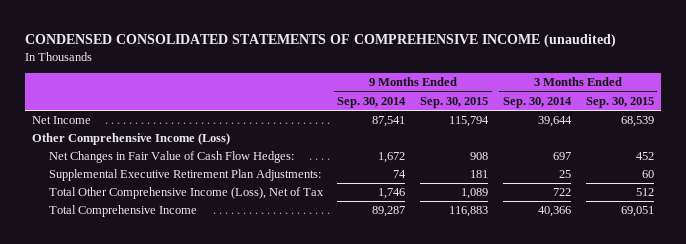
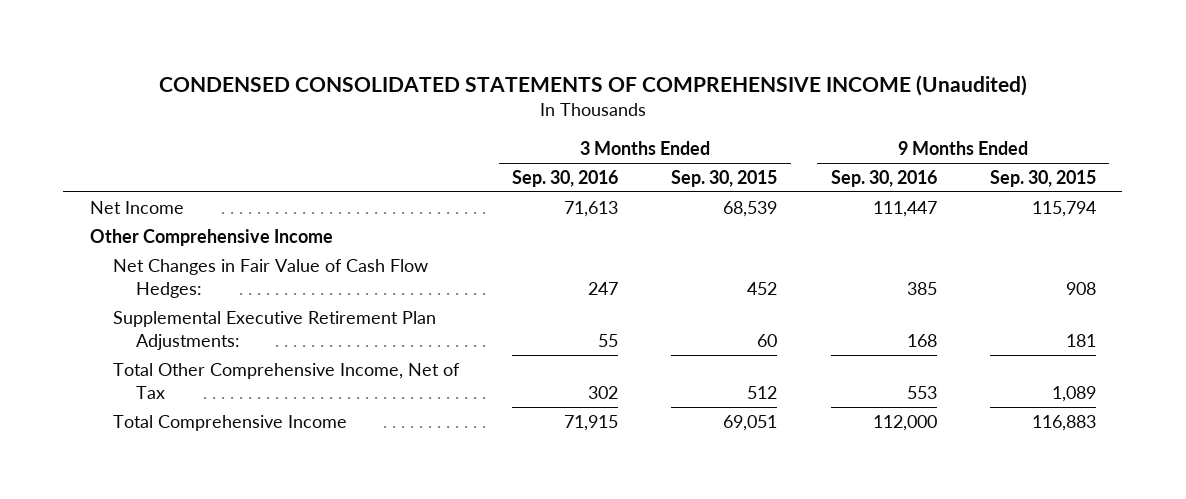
[25,34,617,48] CONDENSED CONSOLIDATED STATEMENTS OF COMPREHENSIVE INCOME (unaudited) -> [158,74,1027,96] CONDENSED CONSOLIDATED STATEMENTS OF COMPREHENSIVE INCOME (Unaudited)
[337,96,407,108] Sep. 30, 2014 -> none
[502,96,572,108] Sep. 30, 2014 -> none
none -> [512,170,619,188] Sep. 30, 2016
none -> [830,170,937,188] Sep. 30, 2016
[32,133,231,146] Other Comprehensive Income (Loss) -> [89,228,333,246] Other Comprehensive Income
[48,187,324,200] Total Other Comprehensive Income (Loss), Net of Tax -> [113,362,461,400] Total Other Comprehensive Income, Net of Tax

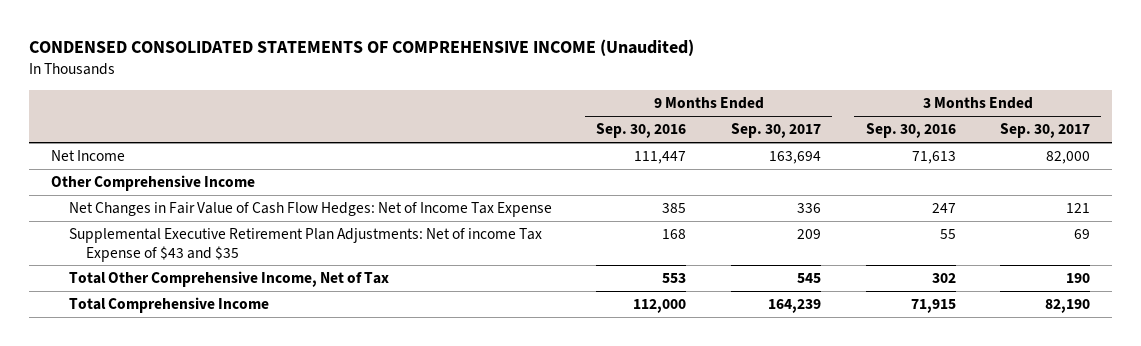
[671,170,778,188] Sep. 30, 2015 -> none
[989,170,1096,188] Sep. 30, 2015 -> none
none -> [730,123,821,139] Sep. 30, 2017
none -> [1000,123,1091,139] Sep. 30, 2017
[113,258,429,299] Net Changes in Fair Value of Cash Flow Hedges: -> [68,202,552,218] Net Changes in Fair Value of Cash Flow Hedges: Net of Income Tax Expense
[113,310,437,351] Supplemental Executive Retirement Plan Adjustments: -> [68,228,542,262] Supplemental Executive Retirement Plan Adjustments: Net of income Tax Expense of $43 and $35

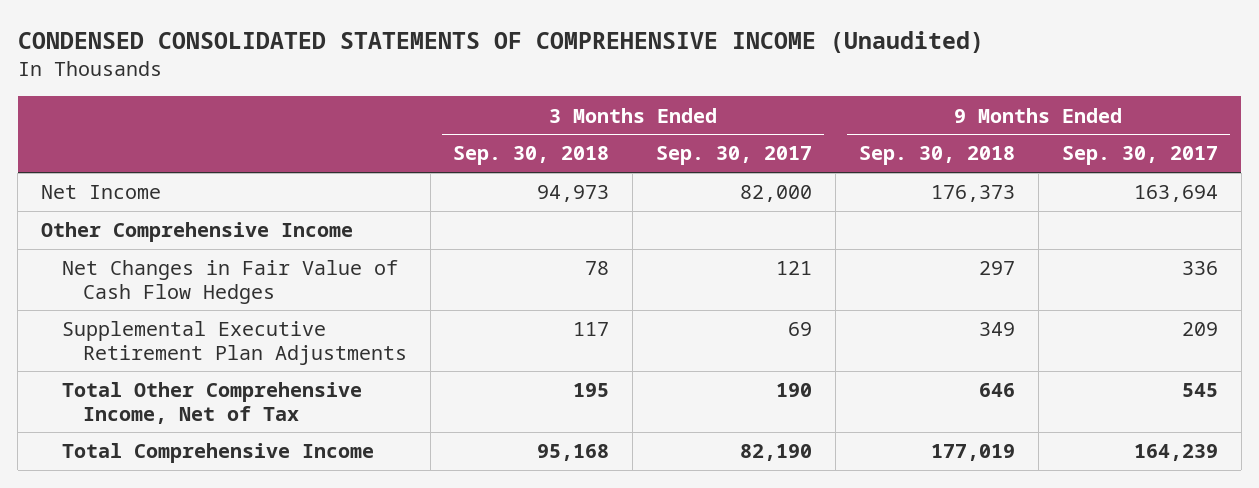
[596,123,687,139] Sep. 30, 2016 -> none
[865,123,956,139] Sep. 30, 2016 -> none
none -> [453,146,610,166] Sep. 30, 2018
none -> [859,146,1016,166] Sep. 30, 2018
[68,202,552,218] Net Changes in Fair Value of Cash Flow Hedges: Net of Income Tax Expense -> [61,260,398,304] Net Changes in Fair Value of Cash Flow Hedges
[68,228,542,262] Supplemental Executive Retirement Plan Adjustments: Net of income Tax Expense of $43 and $35 -> [61,321,407,365] Supplemental Executive Retirement Plan Adjustments

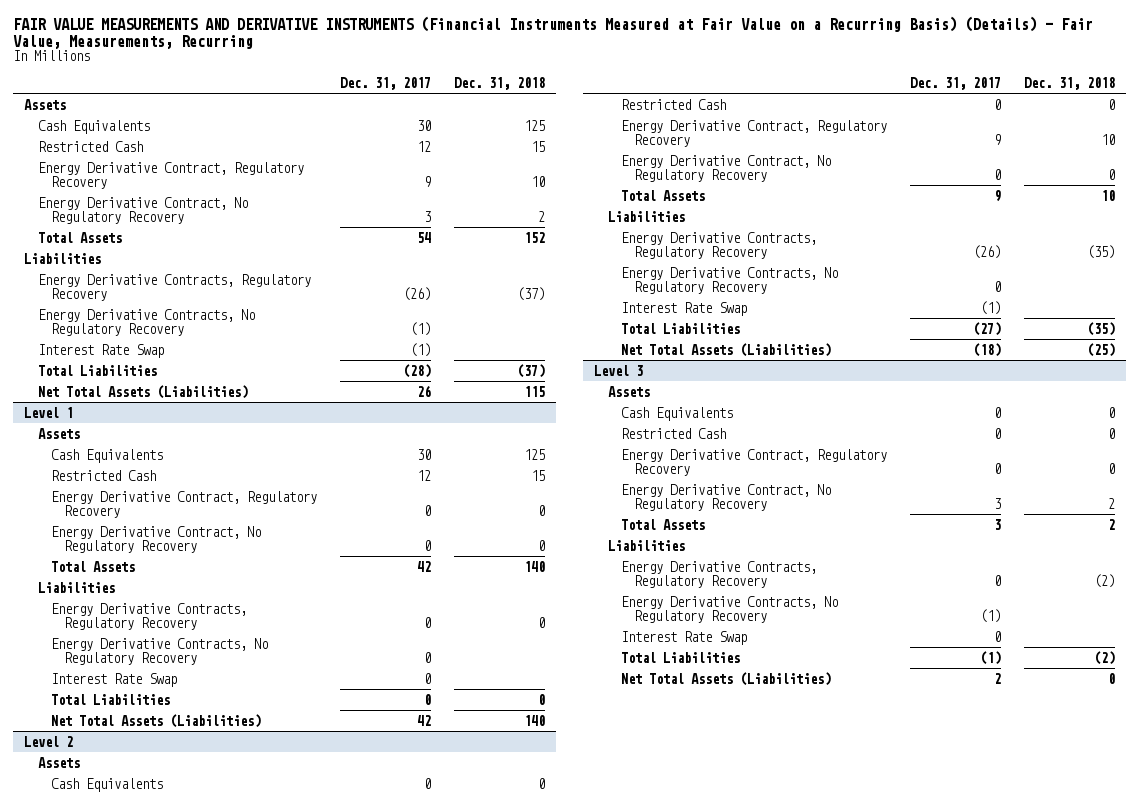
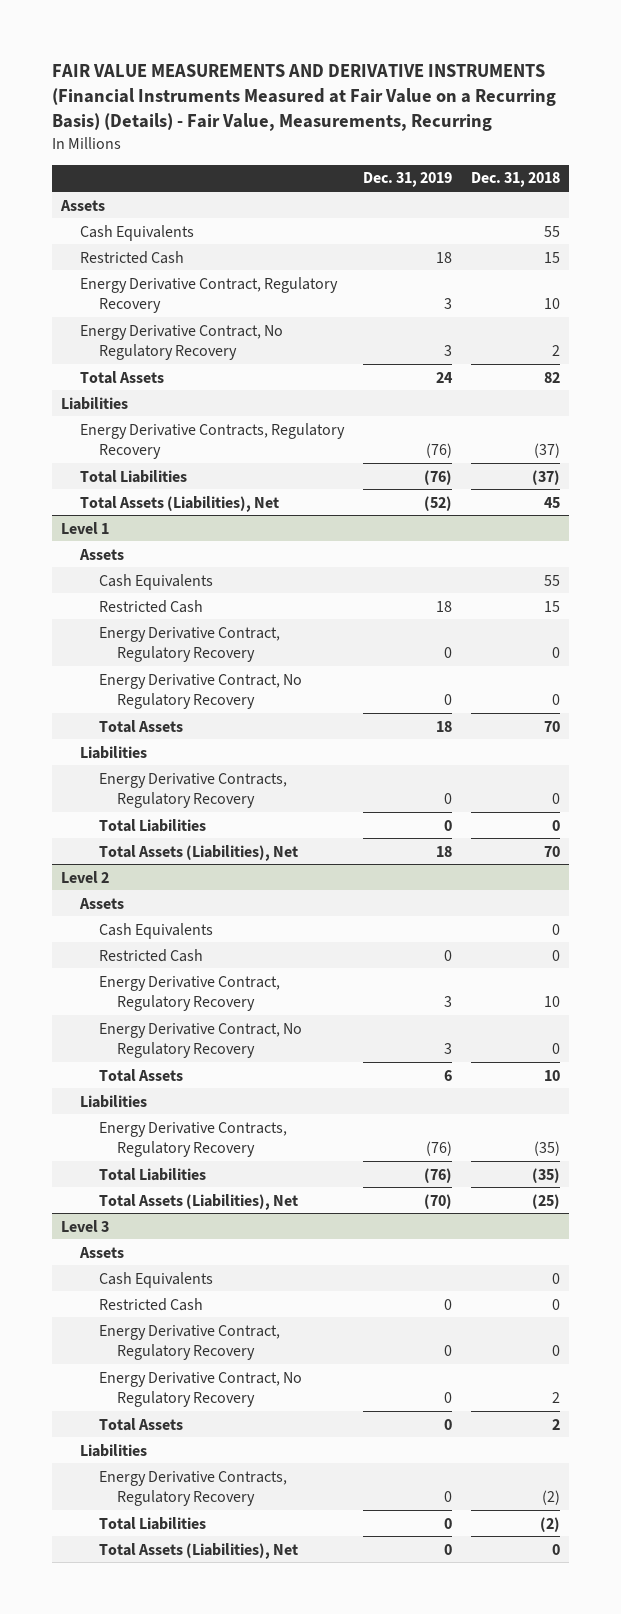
[339,76,431,90] Dec. 31, 2017 -> none
none -> [362,172,452,188] Dec. 31, 2019
[523,119,545,131] 125 -> [543,225,560,237] 55
[523,231,545,243] 152 -> [543,371,560,383] 82
[37,308,255,336] Energy Derivative Contracts, No Regulatory Recovery -> none
[37,343,164,358] Interest Rate Swap -> none
[37,384,248,399] Net Total Assets (Liabilities) -> [79,495,279,512] Total Assets (Liabilities), Net
[523,385,545,397] 115 -> [543,496,560,508] 45
[523,448,545,460] 125 -> [543,574,560,586] 55
[523,560,545,572] 140 -> [543,720,560,732] 70
[50,637,268,665] Energy Derivative Contracts, No Regulatory Recovery -> none
[50,672,177,687] Interest Rate Swap -> none
[50,713,261,728] Net Total Assets (Liabilities) -> [98,844,298,861] Total Assets (Liabilities), Net
[523,714,545,726] 140 -> [543,845,560,857] 70
[620,266,838,294] Energy Derivative Contracts, No Regulatory Recovery -> none
[620,301,747,316] Interest Rate Swap -> none
[620,342,831,357] Net Total Assets (Liabilities) -> [98,1193,298,1210] Total Assets (Liabilities), Net
[620,595,838,623] Energy Derivative Contracts, No Regulatory Recovery -> none
[620,630,747,645] Interest Rate Swap -> none
[620,671,831,686] Net Total Assets (Liabilities) -> [98,1542,298,1559] Total Assets (Liabilities), Net

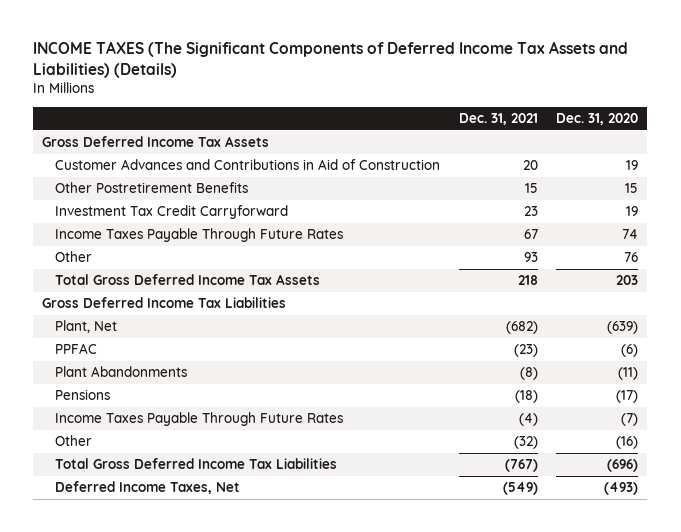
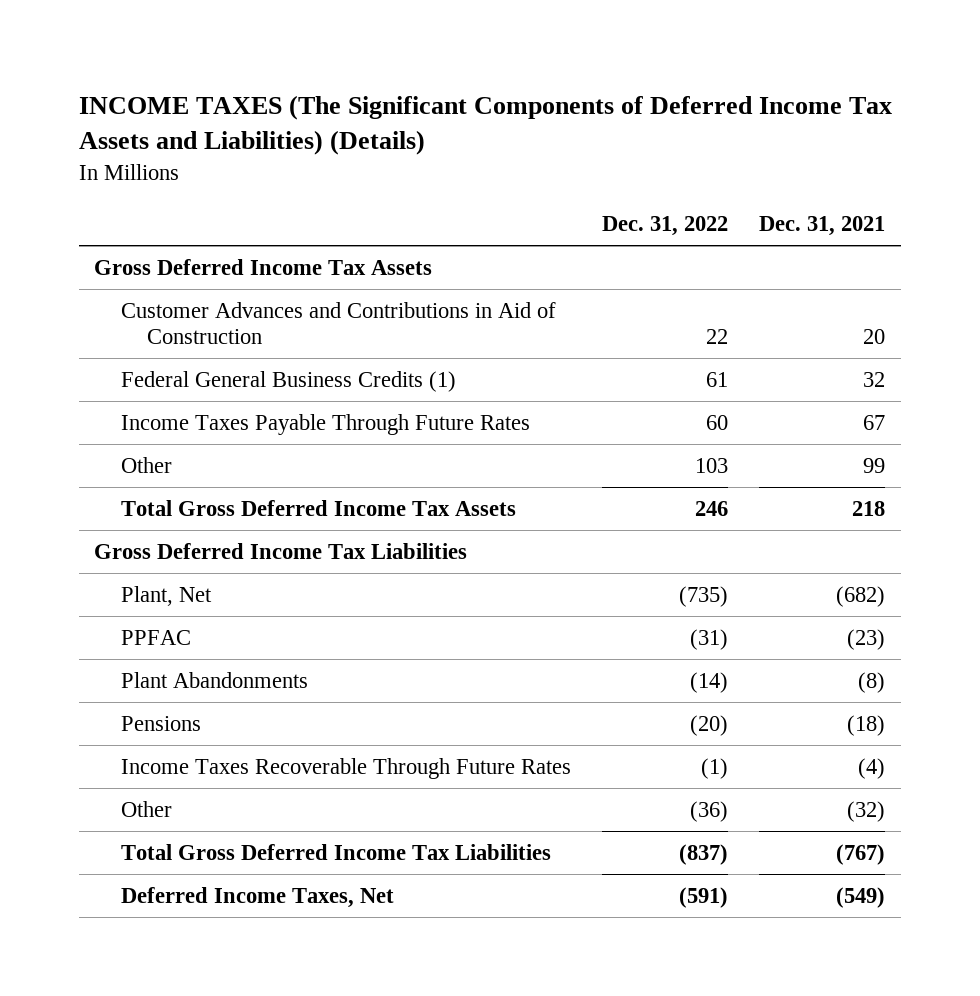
[556,113,639,126] Dec. 31, 2020 -> none
none -> [602,216,729,237] Dec. 31, 2022
[55,182,249,194] Other Postretirement Benefits -> none
[55,205,289,220] Investment Tax Credit Carryforward -> none
none -> [120,370,456,392] Federal General Business Credits (1)
[523,252,538,263] 93 -> [863,457,886,473] 99
[55,412,344,427] Income Taxes Payable Through Future Rates -> [120,757,571,779] Income Taxes Recoverable Through Future Rates

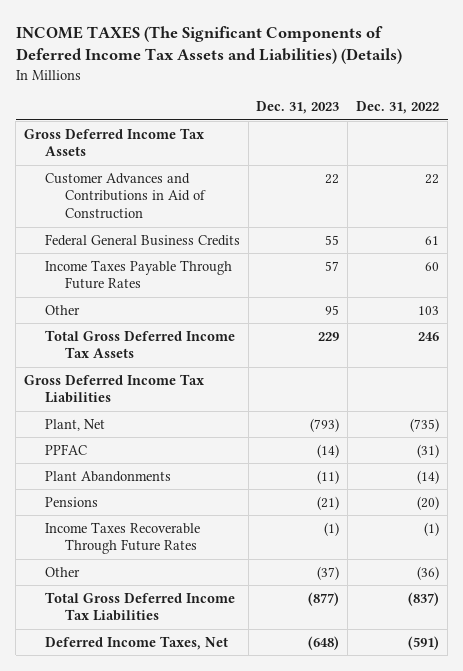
[759,216,886,237] Dec. 31, 2021 -> none
none -> [256,101,340,115] Dec. 31, 2023
[120,370,456,392] Federal General Business Credits (1) -> [44,233,240,246] Federal General Business Credits

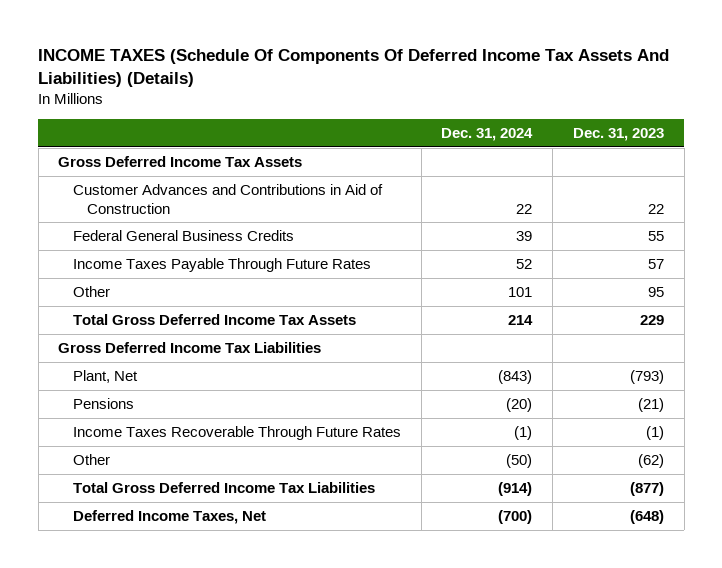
[15,25,402,65] INCOME TAXES (The Significant Components of Deferred Income Tax Assets and Liabilities) (Details) -> [38,49,670,88] INCOME TAXES (Schedule Of Components Of Deferred Income Tax Assets And Liabilities) (Details)
[356,101,440,115] Dec. 31, 2022 -> none
none -> [441,127,534,141] Dec. 31, 2024
[44,443,87,455] PPFAC -> none
[44,470,171,482] Plant Abandonments -> none
[317,565,340,580] (37) -> [637,453,664,468] (62)

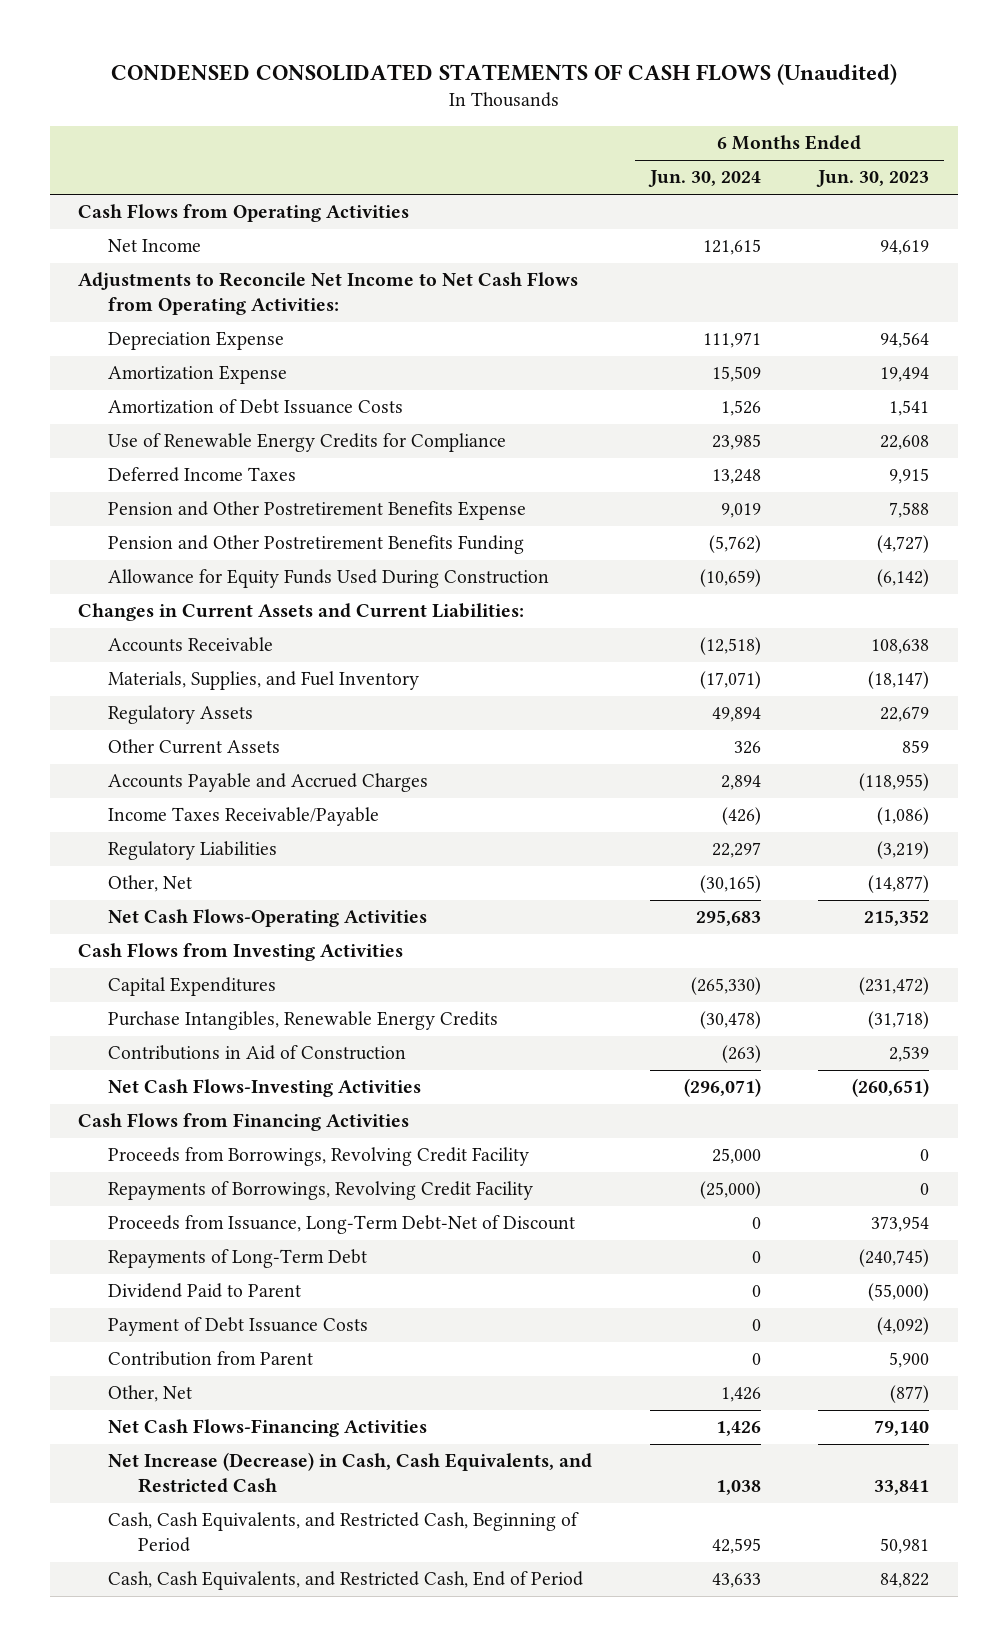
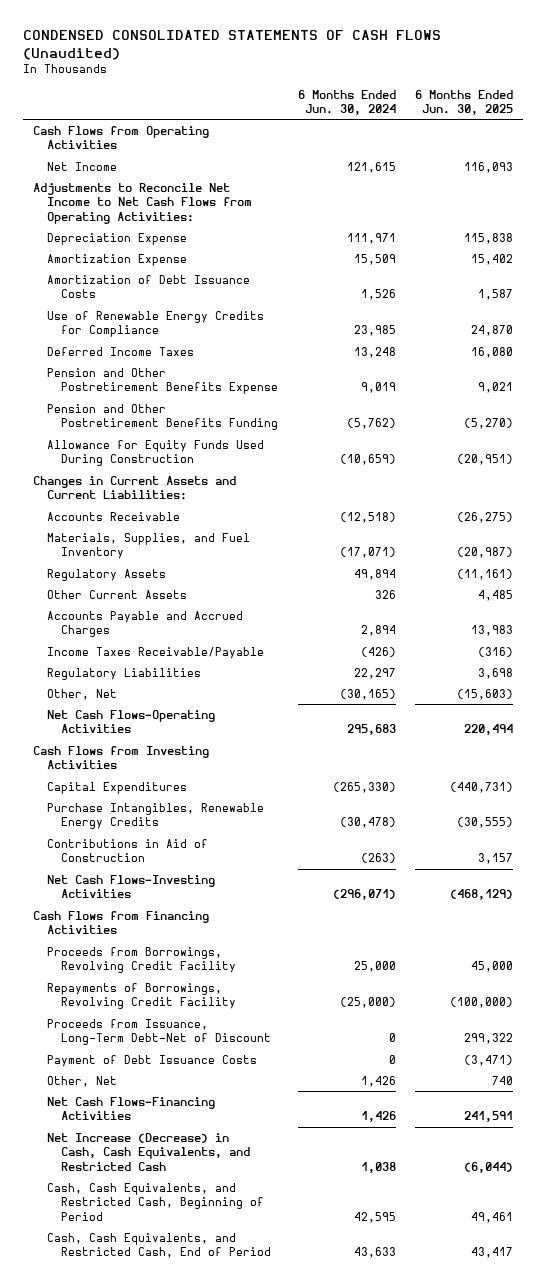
[816,170,930,188] Jun. 30, 2023 -> none
none -> [415,89,514,115] 6 Months Ended Jun. 30, 2025
[108,1249,368,1269] Repayments of Long-Term Debt -> none
[108,1283,302,1299] Dividend Paid to Parent -> none
[108,1351,314,1367] Contribution from Parent -> none

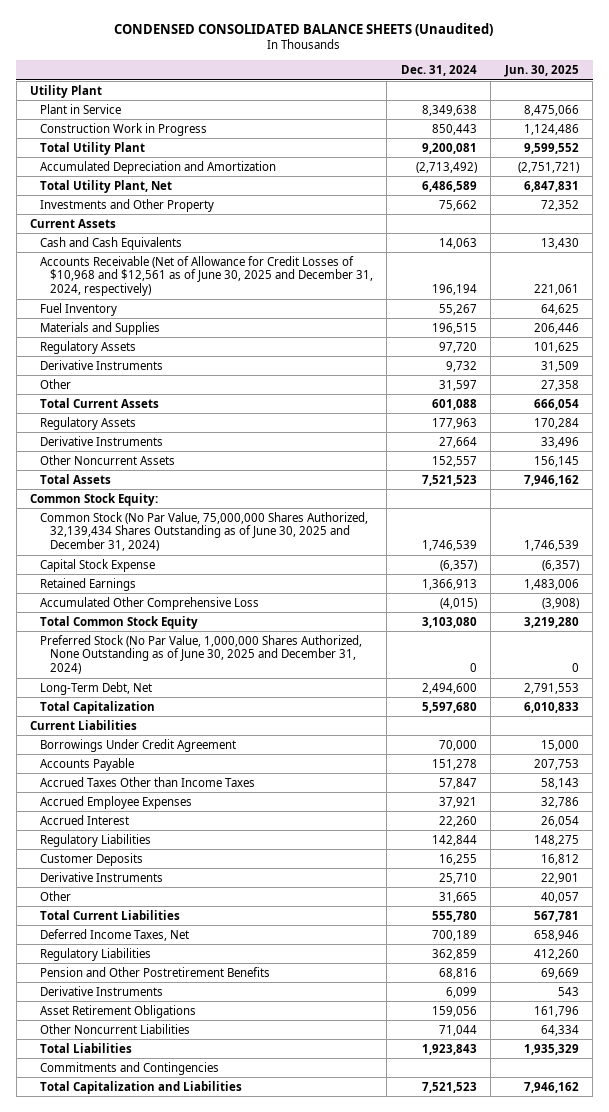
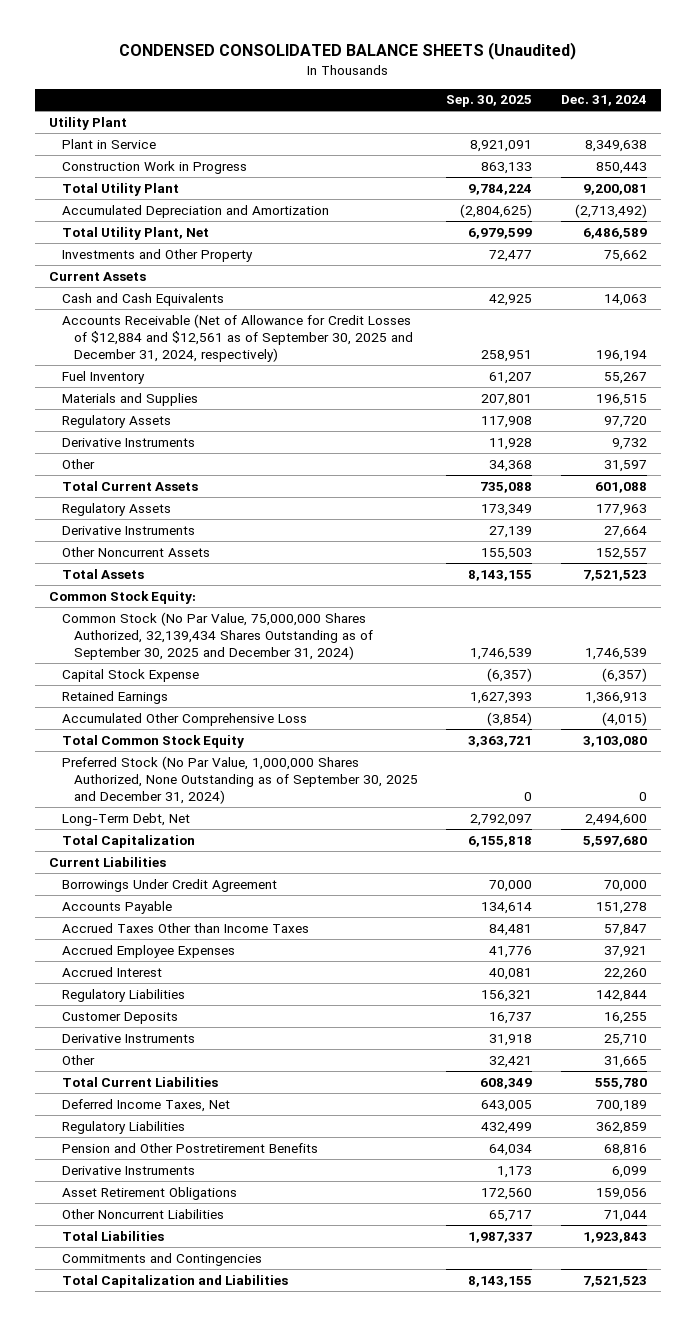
[503,65,579,78] Jun. 30, 2025 -> none
none -> [446,95,533,108] Sep. 30, 2025
[40,255,374,297] Accounts Receivable (Net of Allowance for Credit Losses of $10,968 and $12,561 as of June 30, 2025 and December 31, 2024, respectively) -> [61,313,414,362] Accounts Receivable (Net of Allowance for Credit Losses of $12,884 and $12,561 as of September 30, 2025 and December 31, 2024, respectively)
[40,511,369,552] Common Stock (No Par Value, 75,000,000 Shares Authorized, 32,139,434 Shares Outstanding as of June 30, 2025 and December 31, 2024) -> [61,611,374,660] Common Stock (No Par Value, 75,000,000 Shares Authorized, 32,139,434 Shares Outstanding as of September 30, 2025 and December 31, 2024)
[40,634,363,675] Preferred Stock (No Par Value, 1,000,000 Shares Authorized, None Outstanding as of June 30, 2025 and December 31, 2024) -> [61,755,419,804] Preferred Stock (No Par Value, 1,000,000 Shares Authorized, None Outstanding as of September 30, 2025 and December 31, 2024)

